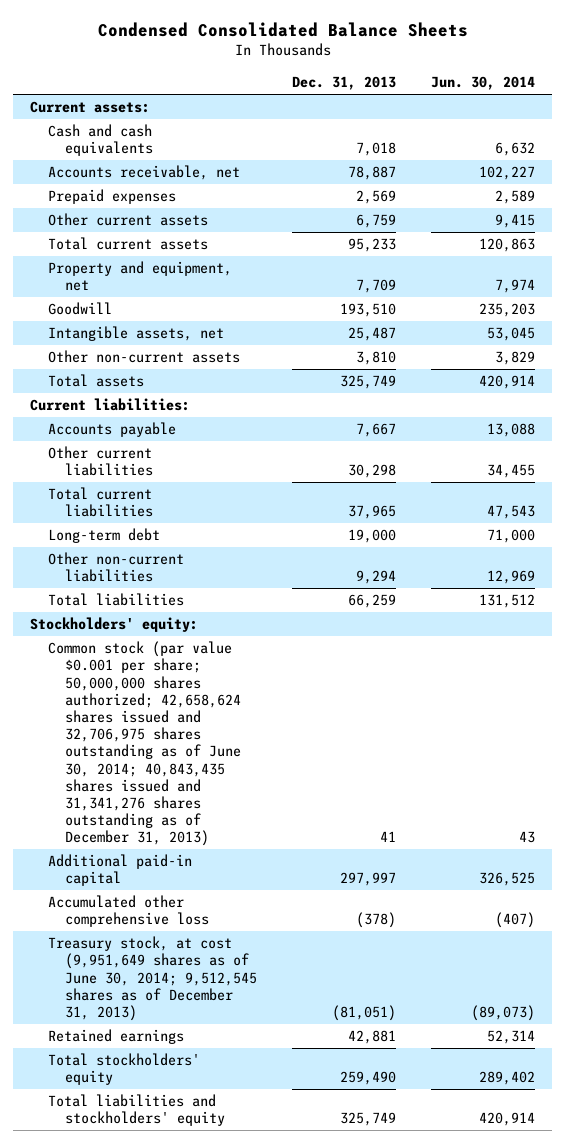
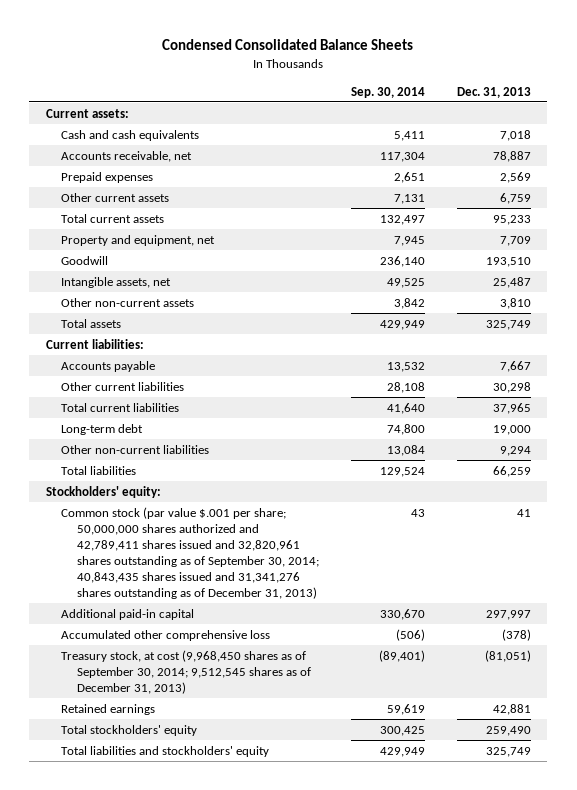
[430,76,535,91] Jun. 30, 2014 -> none
none -> [351,86,426,98] Sep. 30, 2014
[47,641,242,847] Common stock (par value $0.001 per share; 50,000,000 shares authorized; 42,658,624 shares issued and 32,706,975 shares outstanding as of June 30, 2014; 40,843,435 shares issued and 31,341,276 shares outstanding as of December 31, 2013) -> [61,506,319,600] Common stock (par value $.001 per share; 50,000,000 shares authorized and 42,789,411 shares issued and 32,820,961 shares outstanding as of September 30, 2014; 40,843,435 shares issued and 31,341,276 shares outstanding as of December 31, 2013)
[47,936,258,1022] Treasury stock, at cost (9,951,649 shares as of June 30, 2014; 9,512,545 shares as of December 31, 2013) -> [61,649,311,694] Treasury stock, at cost (9,968,450 shares as of September 30, 2014; 9,512,545 shares as of December 31, 2013)

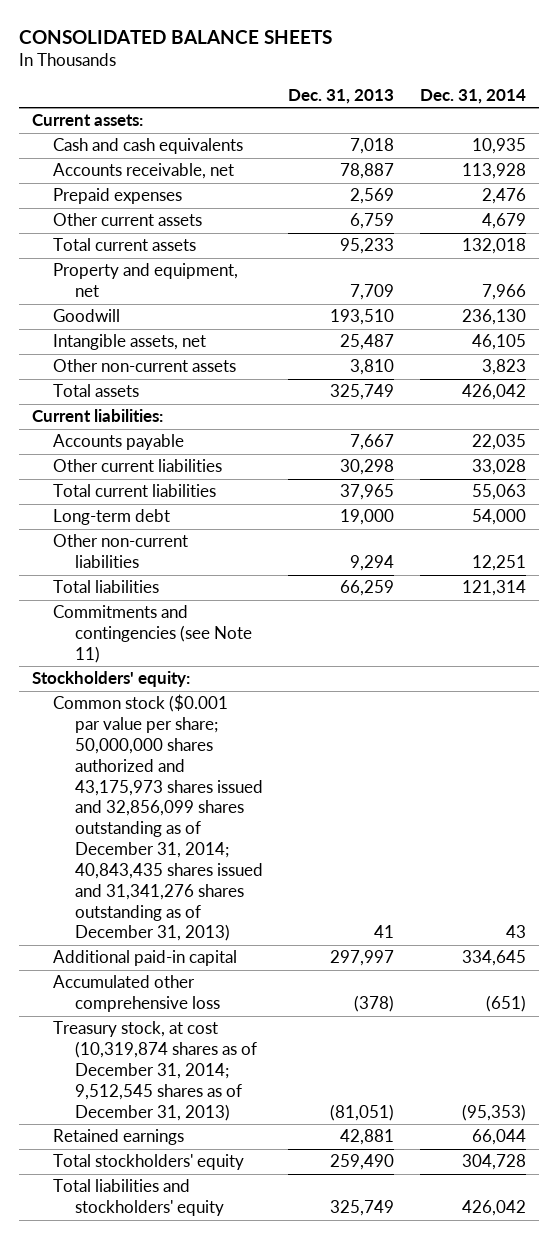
[162,38,414,50] Condensed Consolidated Balance Sheets -> [18,30,332,45] CONSOLIDATED BALANCE SHEETS
[351,86,426,98] Sep. 30, 2014 -> none
none -> [419,88,526,104] Dec. 31, 2014
none -> [53,605,252,663] Commitments and contingencies (see Note 11)
[61,506,319,600] Common stock (par value $.001 per share; 50,000,000 shares authorized and 42,789,411 shares issued and 32,820,961 shares outstanding as of September 30, 2014; 40,843,435 shares issued and 31,341,276 shares outstanding as of December 31, 2013) -> [53,694,263,942] Common stock ($0.001 par value per share; 50,000,000 shares authorized and 43,175,973 shares issued and 32,856,099 shares outstanding as of December 31, 2014; 40,843,435 shares issued and 31,341,276 shares outstanding as of December 31, 2013)
[61,649,311,694] Treasury stock, at cost (9,968,450 shares as of September 30, 2014; 9,512,545 shares as of December 31, 2013) -> [53,1021,257,1121] Treasury stock, at cost (10,319,874 shares as of December 31, 2014; 9,512,545 shares as of December 31, 2013)

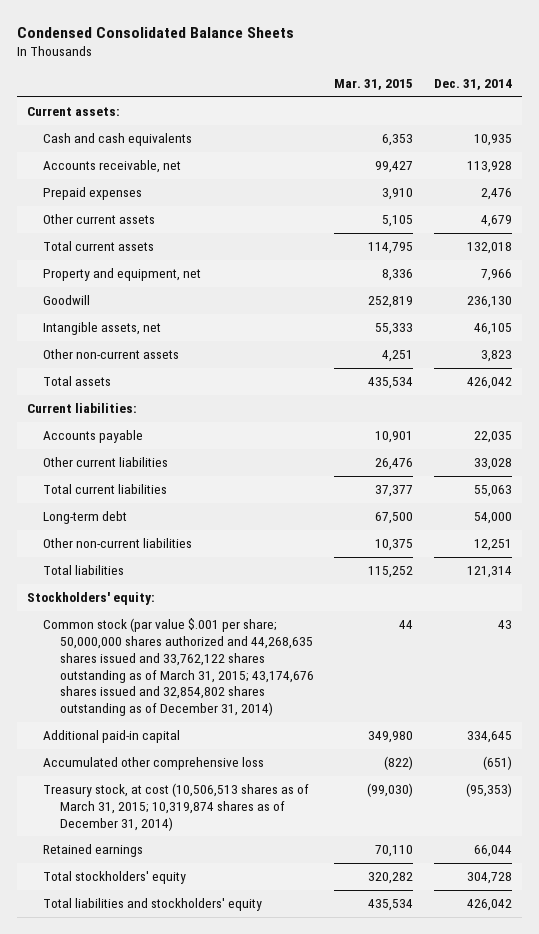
[18,30,332,45] CONSOLIDATED BALANCE SHEETS -> [16,26,294,38] Condensed Consolidated Balance Sheets
[288,88,395,104] Dec. 31, 2013 -> none
none -> [334,78,414,90] Mar. 31, 2015
[53,605,252,663] Commitments and contingencies (see Note 11) -> none
[53,694,263,942] Common stock ($0.001 par value per share; 50,000,000 shares authorized and 43,175,973 shares issued and 32,856,099 shares outstanding as of December 31, 2014; 40,843,435 shares issued and 31,341,276 shares outstanding as of December 31, 2013) -> [43,618,314,717] Common stock (par value $.001 per share; 50,000,000 shares authorized and 44,268,635 shares issued and 33,762,122 shares outstanding as of March 31, 2015; 43,174,676 shares issued and 32,854,802 shares outstanding as of December 31, 2014)
[53,1021,257,1121] Treasury stock, at cost (10,319,874 shares as of December 31, 2014; 9,512,545 shares as of December 31, 2013) -> [43,783,310,831] Treasury stock, at cost (10,506,513 shares as of March 31, 2015; 10,319,874 shares as of December 31, 2014)

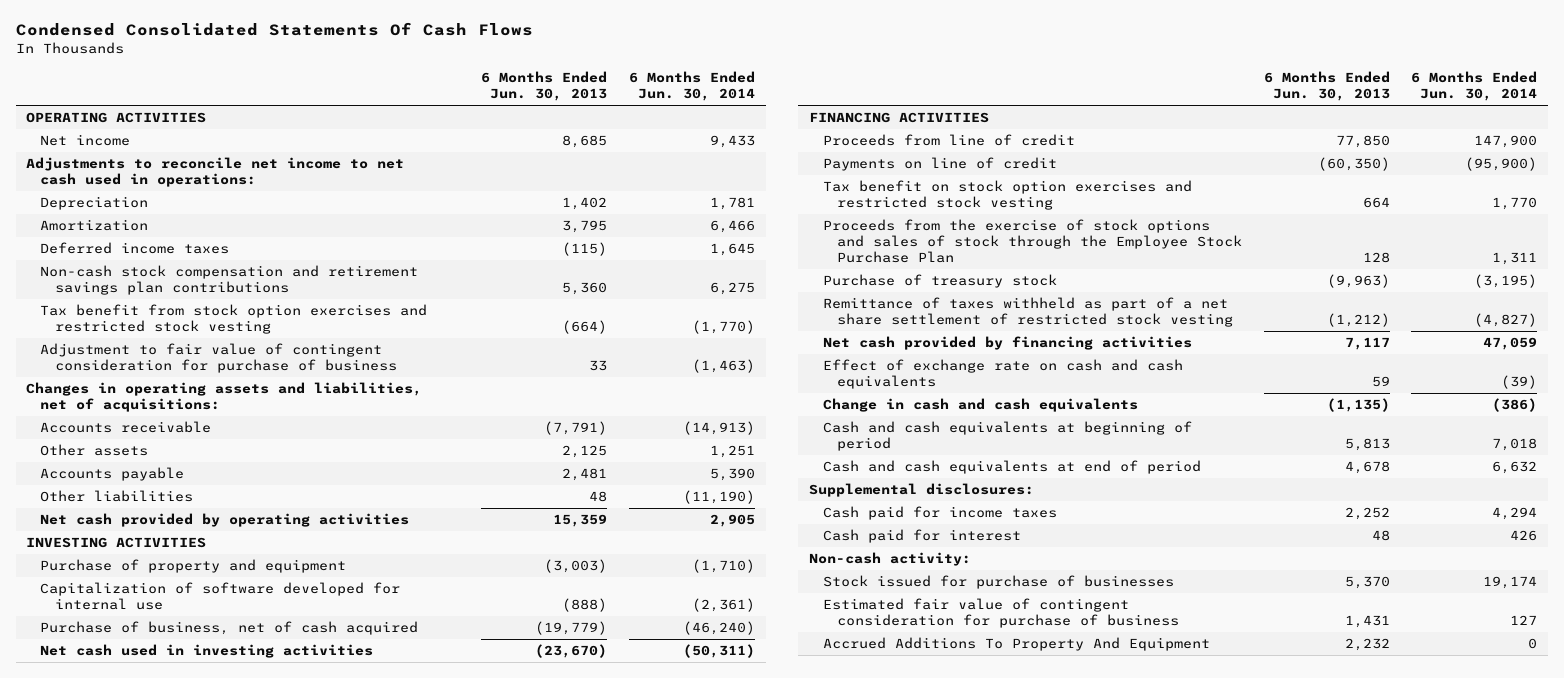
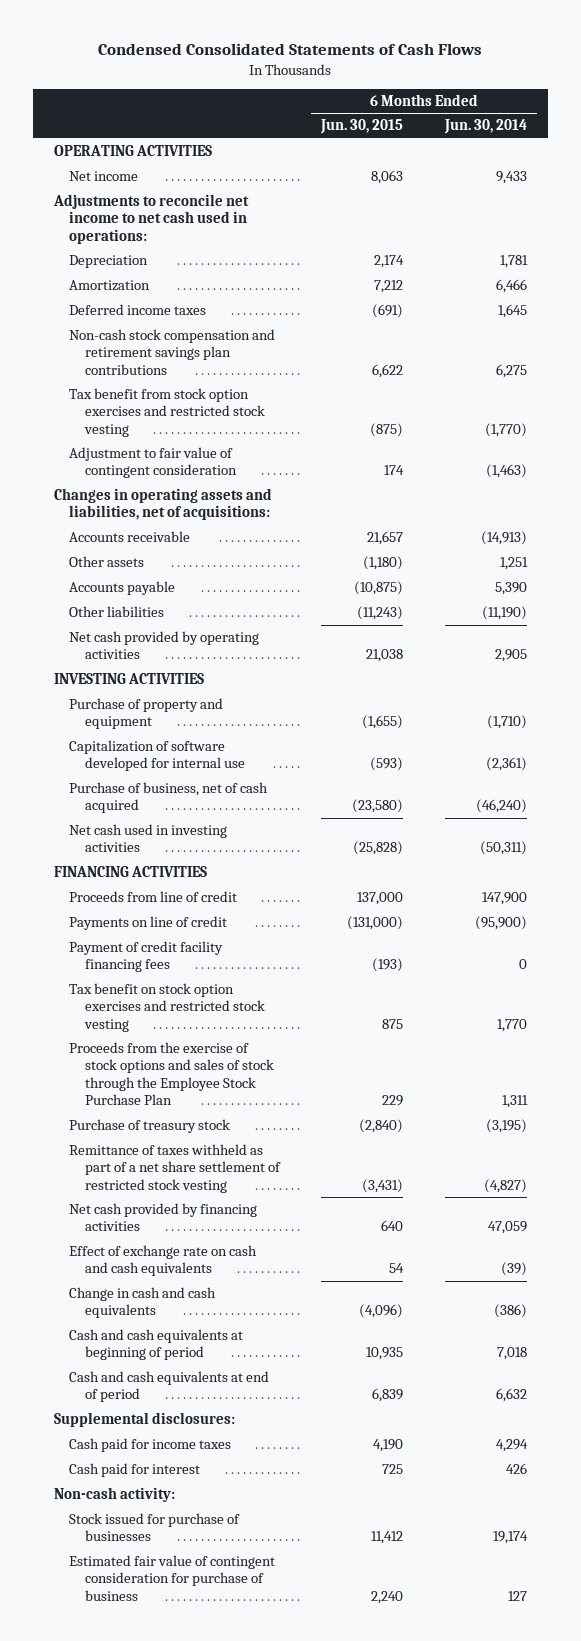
[15,22,533,37] Condensed Consolidated Statements Of Cash Flows -> [98,43,483,56] Condensed Consolidated Statements of Cash Flows
[481,70,608,101] 6 Months Ended Jun. 30, 2013 -> none
none -> [320,119,404,135] Jun. 30, 2015
[40,343,397,374] Adjustment to fair value of contingent consideration for purchase of business -> [69,447,237,479] Adjustment to fair value of contingent consideration
none -> [69,941,224,973] Payment of credit facility financing fees
[822,637,1210,652] Accrued Additions To Property And Equipment -> none

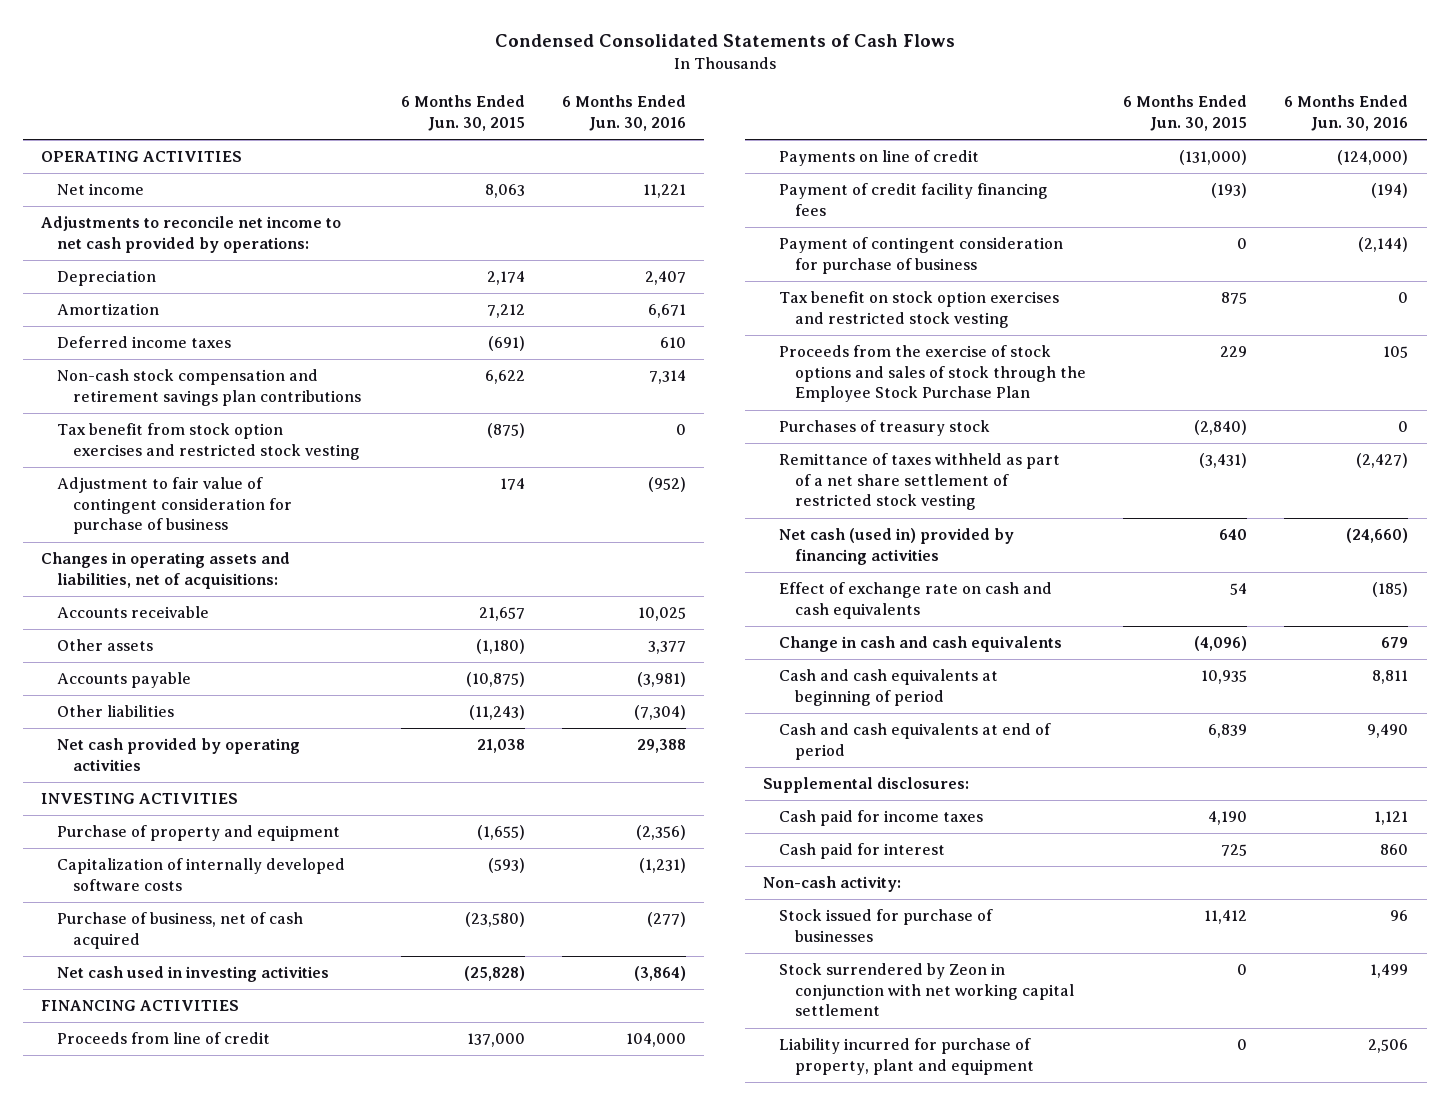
[443,119,527,135] Jun. 30, 2014 -> none
none -> [561,95,686,132] 6 Months Ended Jun. 30, 2016
[52,194,249,244] Adjustments to reconcile net income to net cash used in operations: -> [41,216,342,253] Adjustments to reconcile net income to net cash provided by operations:
[69,447,237,479] Adjustment to fair value of contingent consideration -> [57,477,293,535] Adjustment to fair value of contingent consideration for purchase of business
[69,740,245,772] Capitalization of software developed for internal use -> [57,858,346,891] Capitalization of internally developed software costs
none -> [779,237,1064,274] Payment of contingent consideration for purchase of business
[69,1119,231,1134] Purchase of treasury stock -> [779,420,991,437] Purchases of treasury stock
[69,1203,258,1232] Net cash provided by financing activities -> [779,528,1015,565] Net cash (used in) provided by financing activities
[69,1555,276,1601] Estimated fair value of contingent consideration for purchase of business -> none
none -> [779,963,1075,1017] Stock surrendered by Zeon in conjunction with net working capital settlement
none -> [779,1038,1035,1075] Liability incurred for purchase of property, plant and equipment

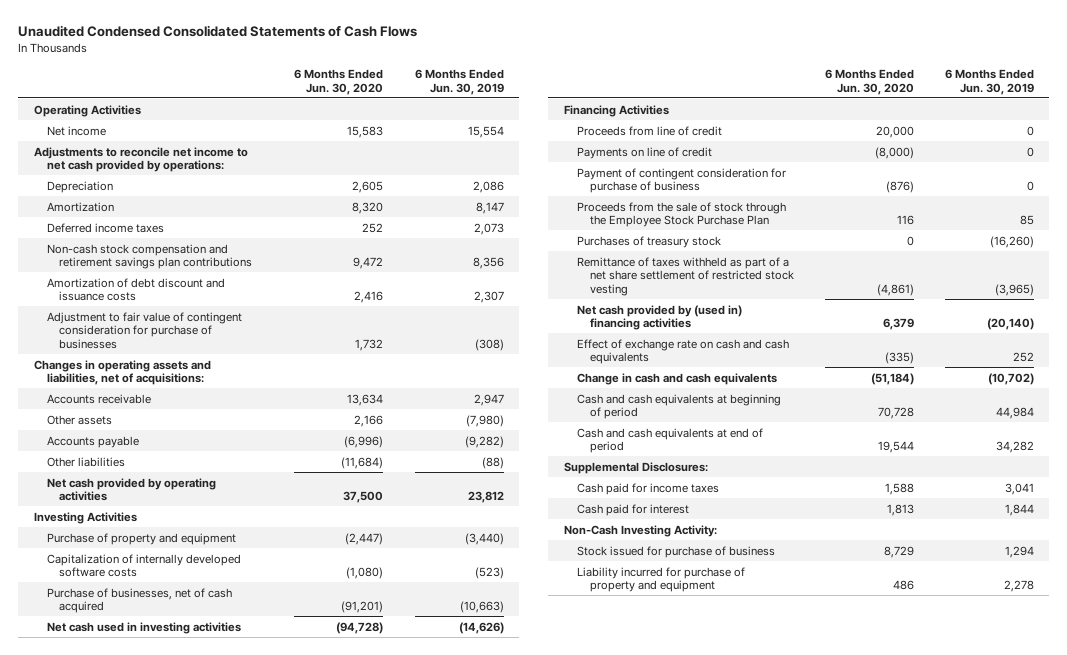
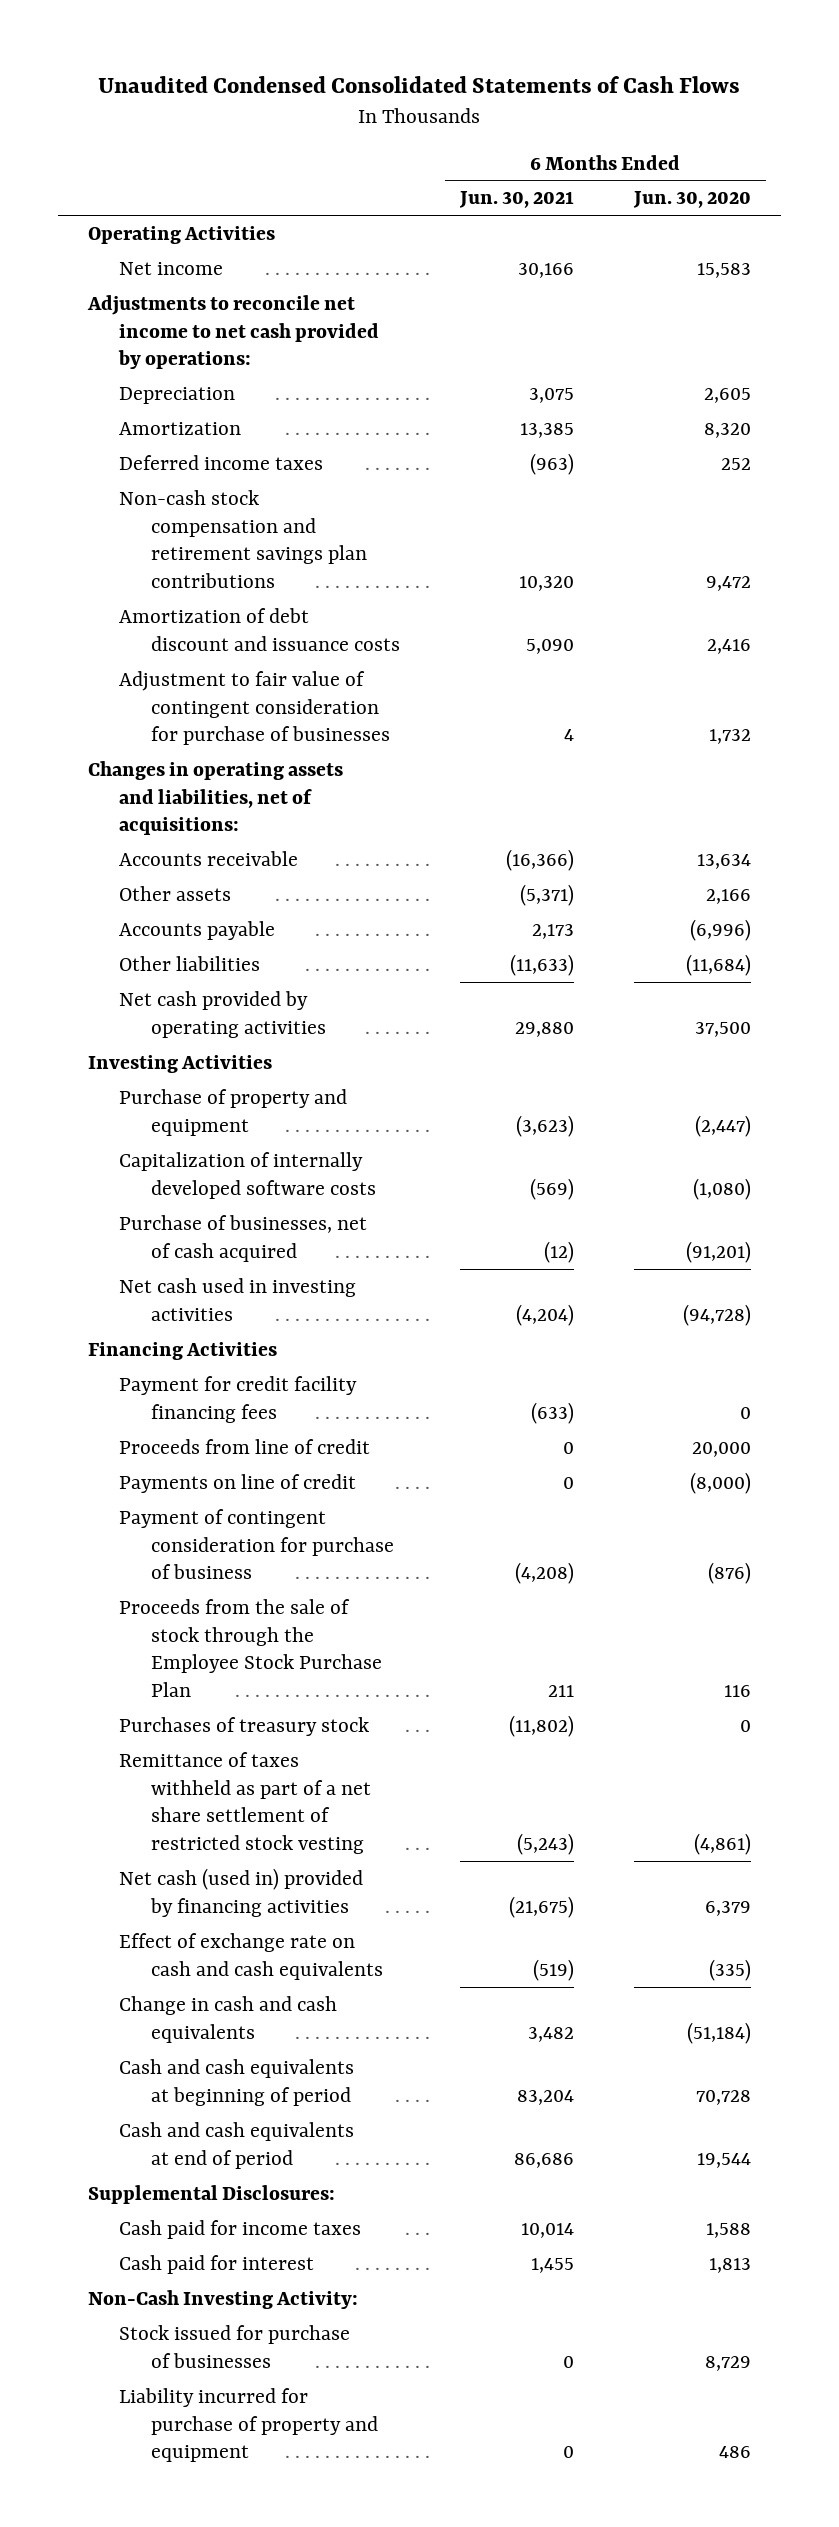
[414,69,504,95] 6 Months Ended Jun. 30, 2019 -> none
none -> [458,191,574,209] Jun. 30, 2021
none -> [119,1375,358,1423] Payment for credit facility financing fees
[576,304,742,331] Net cash provided by (used in) financing activities -> [119,1867,364,1917] Net cash (used in) provided by financing activities
[576,545,775,558] Stock issued for purchase of business -> [119,2324,351,2368] Stock issued for purchase of businesses

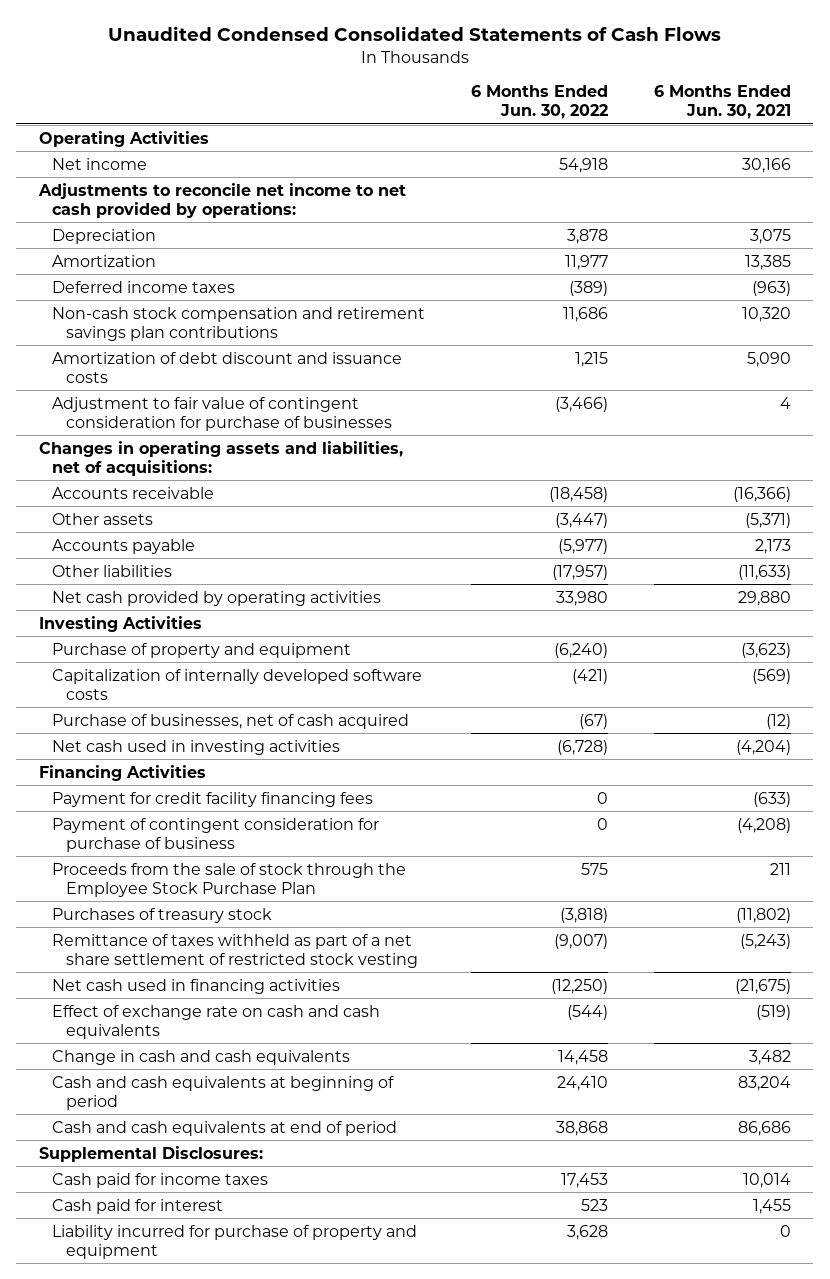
[632,191,751,209] Jun. 30, 2020 -> none
none -> [471,85,609,120] 6 Months Ended Jun. 30, 2022
[119,1438,371,1454] Proceeds from line of credit -> none
[119,1473,357,1493] Payments on line of credit -> none
[119,1867,364,1917] Net cash (used in) provided by financing activities -> [52,978,341,994] Net cash used in financing activities
[88,2289,359,2309] Non-Cash Investing Activity: -> none
[119,2324,351,2368] Stock issued for purchase of businesses -> none

